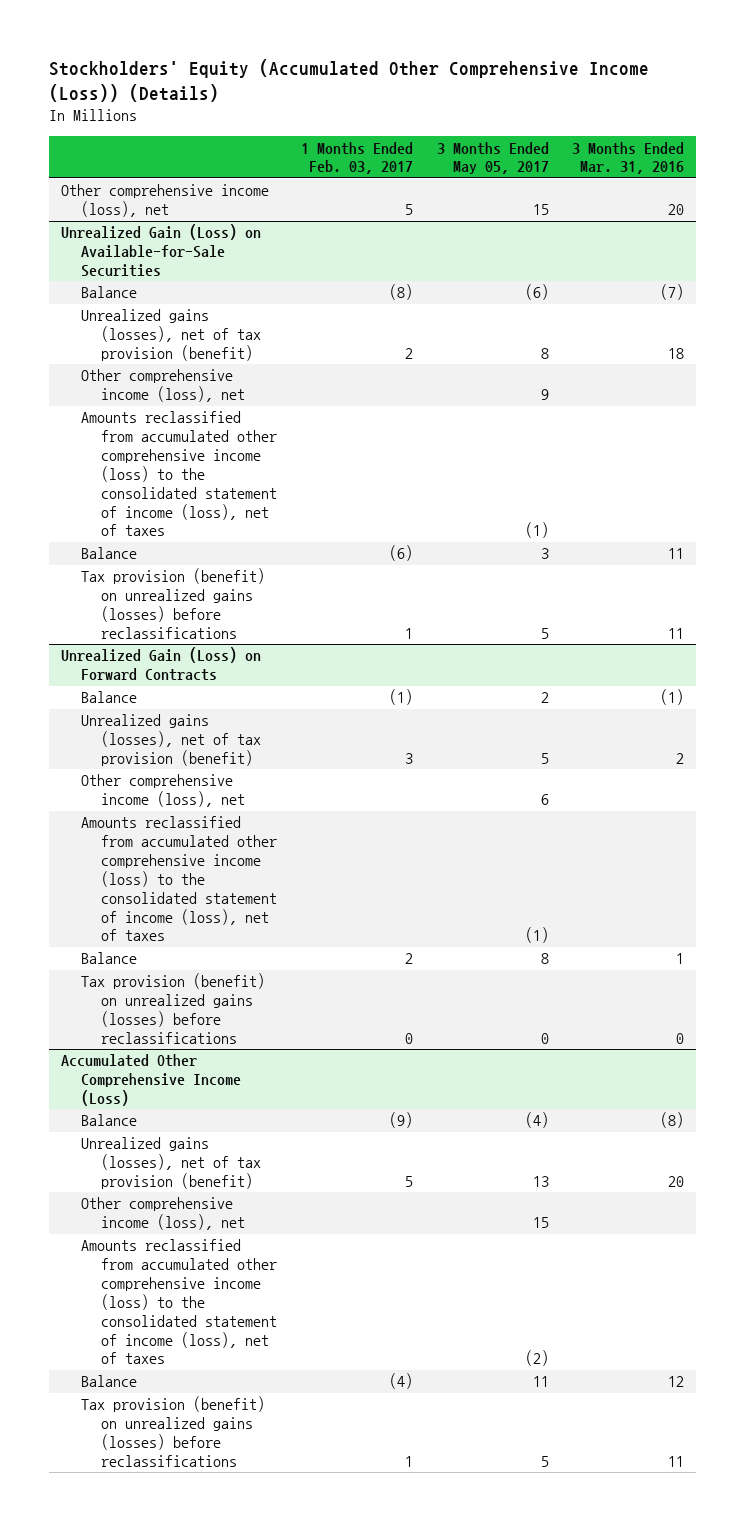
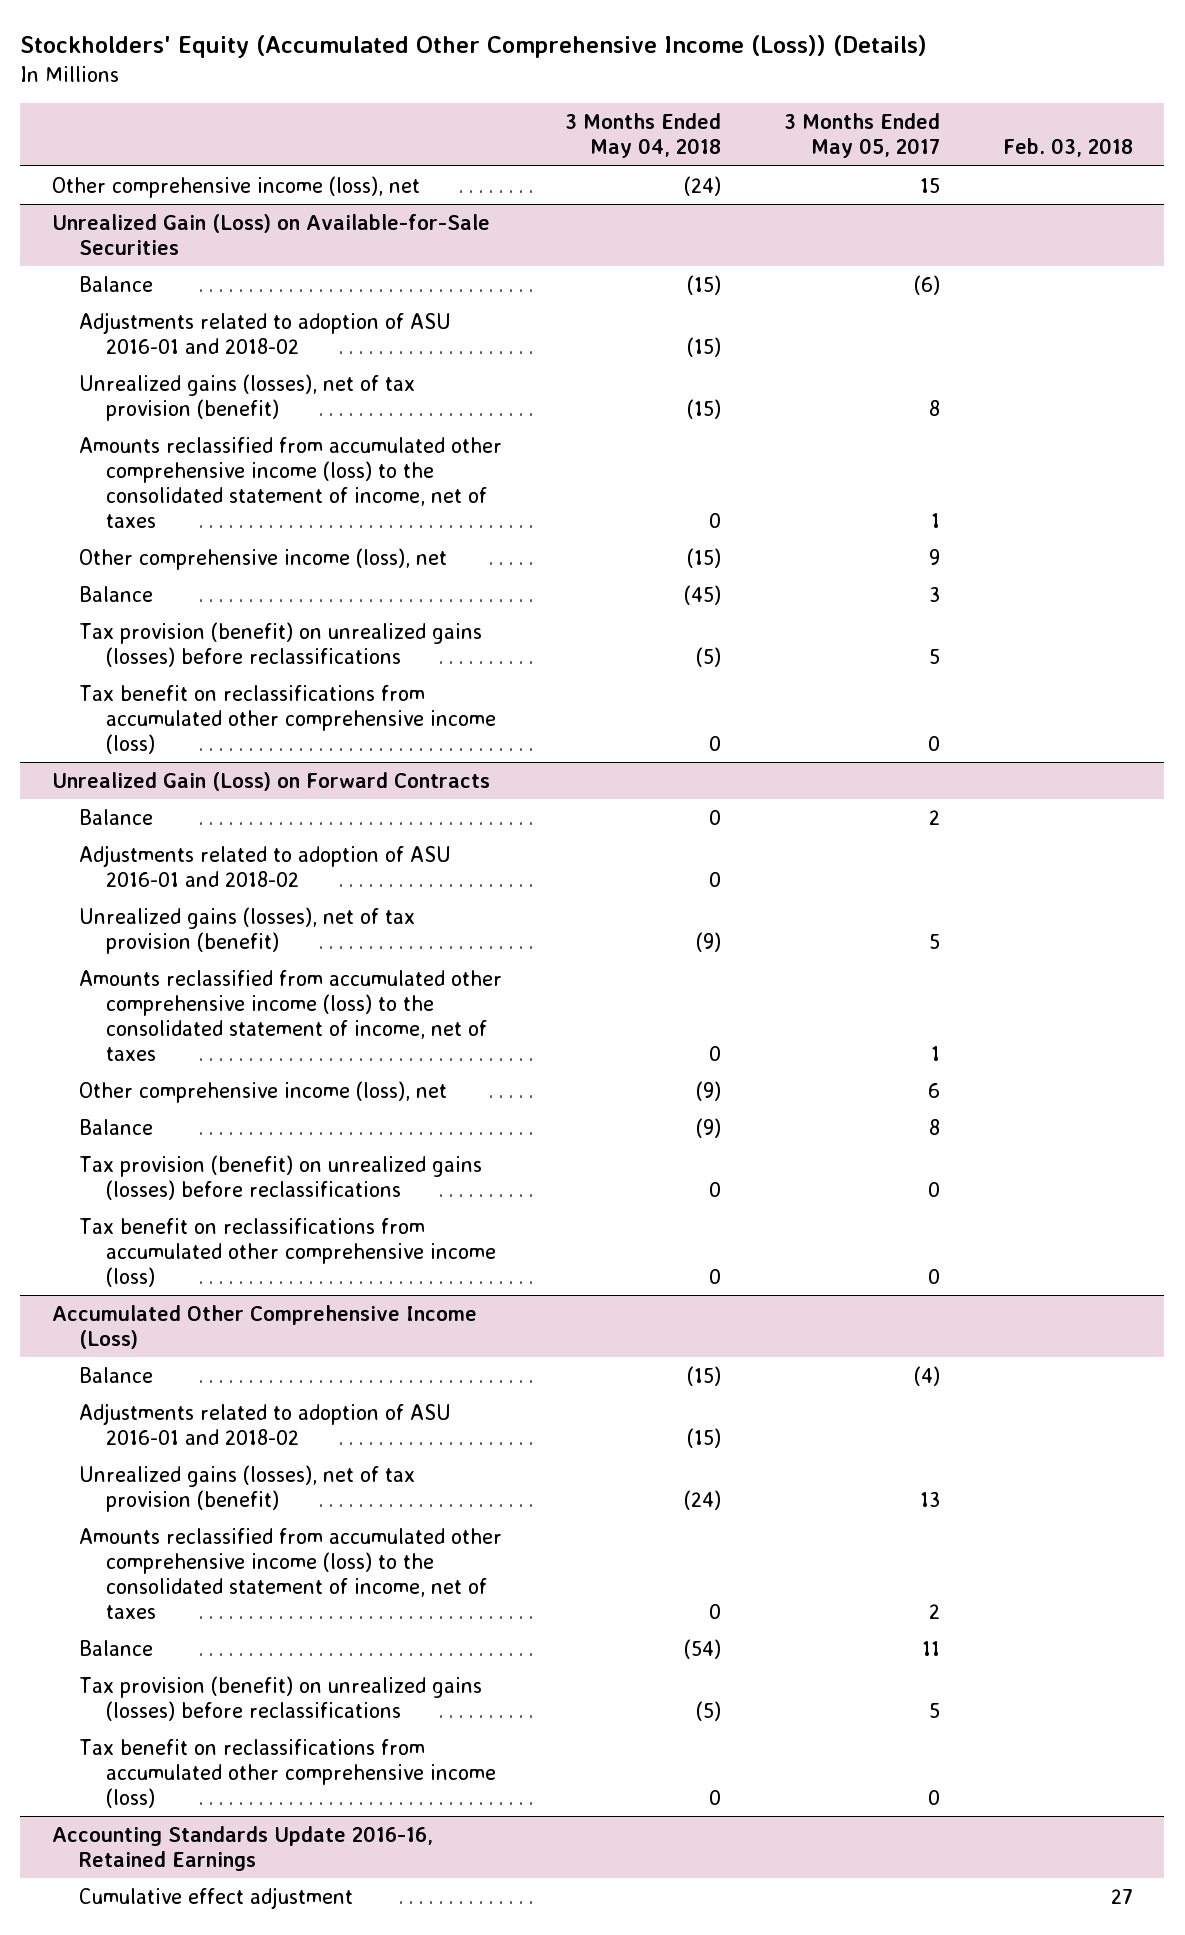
[300,141,413,175] 1 Months Ended Feb. 03, 2017 -> none
[572,141,685,175] 3 Months Ended Mar. 31, 2016 -> none
none -> [564,113,721,159] 3 Months Ended May 04, 2018
none -> [1002,138,1133,158] Feb. 03, 2018
none -> [78,311,451,354] Adjustments related to adoption of ASU 2016-01 and 2018-02
none -> [78,436,502,528] Amounts reclassified from accumulated other comprehensive income (loss) to the consolidated statement of income, net of taxes
[81,411,278,537] Amounts reclassified from accumulated other comprehensive income (loss) to the consolidated statement of income (loss), net of taxes -> none
none -> [78,684,496,754] Tax benefit on reclassifications from accumulated other comprehensive income (loss)
none -> [78,844,451,887] Adjustments related to adoption of ASU 2016-01 and 2018-02
none -> [78,969,502,1061] Amounts reclassified from accumulated other comprehensive income (loss) to the consolidated statement of income, net of taxes
[81,816,278,942] Amounts reclassified from accumulated other comprehensive income (loss) to the consolidated statement of income (loss), net of taxes -> none
none -> [78,1217,496,1287] Tax benefit on reclassifications from accumulated other comprehensive income (loss)
none -> [78,1402,451,1445] Adjustments related to adoption of ASU 2016-01 and 2018-02
[81,1197,246,1231] Other comprehensive income (loss), net -> none
[81,1239,278,1365] Amounts reclassified from accumulated other comprehensive income (loss) to the consolidated statement of income (loss), net of taxes -> [78,1527,502,1619] Amounts reclassified from accumulated other comprehensive income (loss) to the consolidated statement of income, net of taxes
[524,1350,549,1367] (2) -> [928,1603,940,1619] 2
none -> [78,1738,496,1808] Tax benefit on reclassifications from accumulated other comprehensive income (loss)
none -> [51,1825,433,1871] Accounting Standards Update 2016-16, Retained Earnings
none -> [78,1886,353,1909] Cumulative effect adjustment

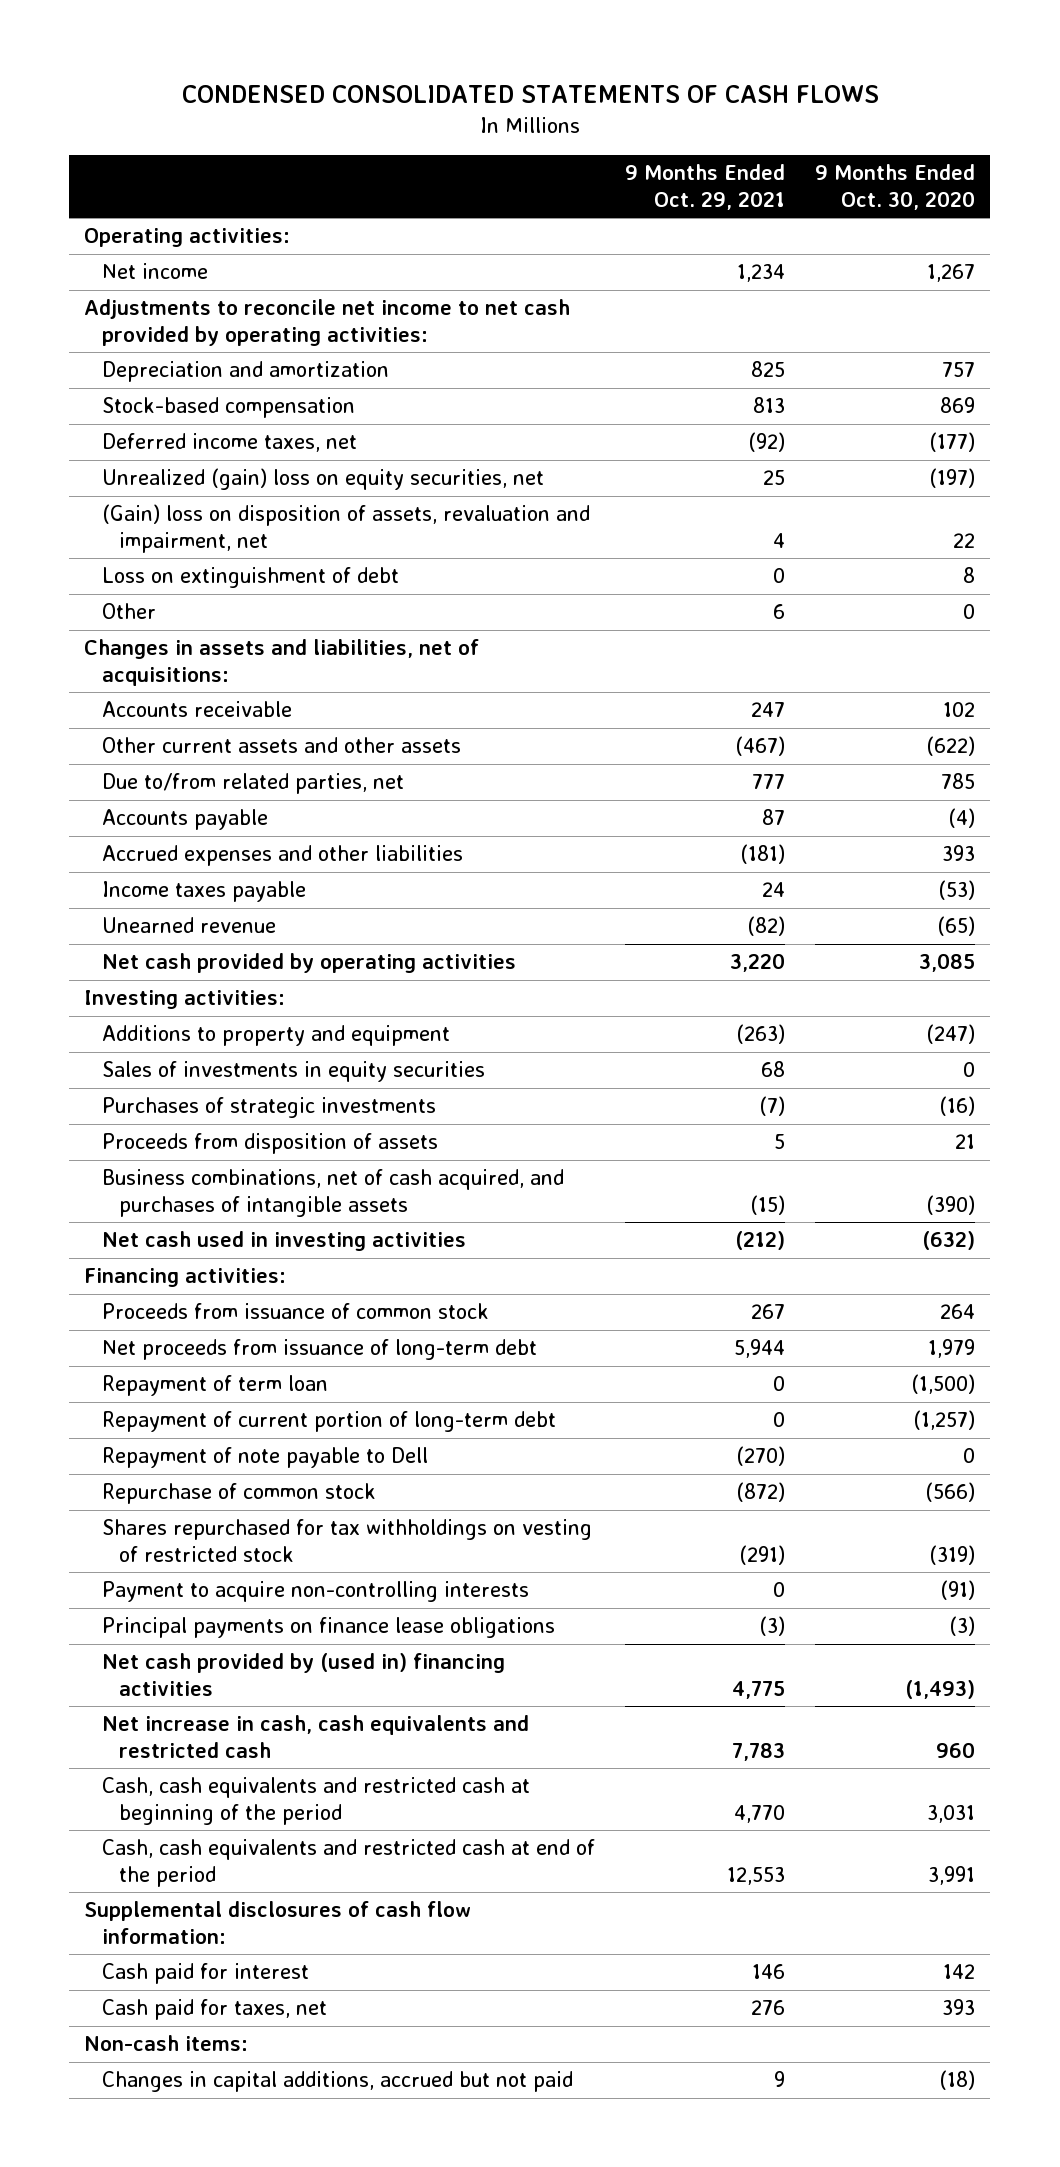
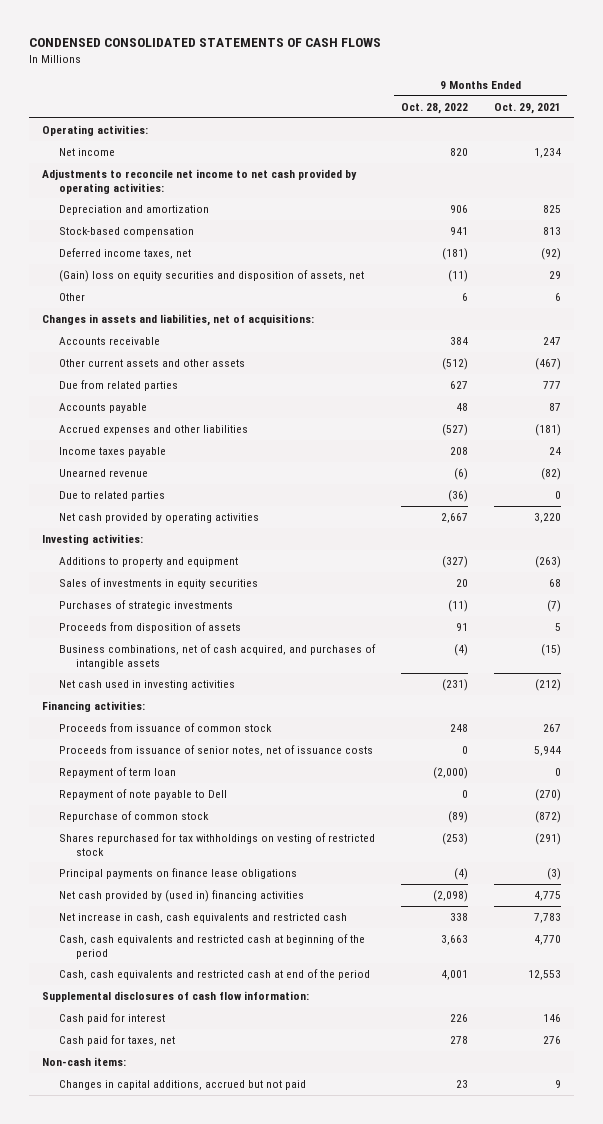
[815,164,976,210] 9 Months Ended Oct. 30, 2020 -> none
none -> [400,102,468,114] Oct. 28, 2022
[101,504,590,553] (Gain) loss on disposition of assets, revaluation and impairment, net -> none
[101,567,399,589] Loss on extinguishment of debt -> none
[101,468,544,491] Unrealized (gain) loss on equity securities, net -> [59,269,365,282] (Gain) loss on equity securities and disposition of assets, net
[763,470,786,486] 25 -> [548,270,561,279] 29
[101,773,404,795] Due to/from related parties, net -> [59,379,179,391] Due from related parties
none -> [59,490,166,501] Due to related parties
[101,1339,537,1361] Net proceeds from issuance of long-term debt -> [59,744,374,756] Proceeds from issuance of senior notes, net of issuance costs
[101,1411,556,1433] Repayment of current portion of long-term debt -> none
[101,1581,529,1603] Payment to acquire non-controlling interests -> none

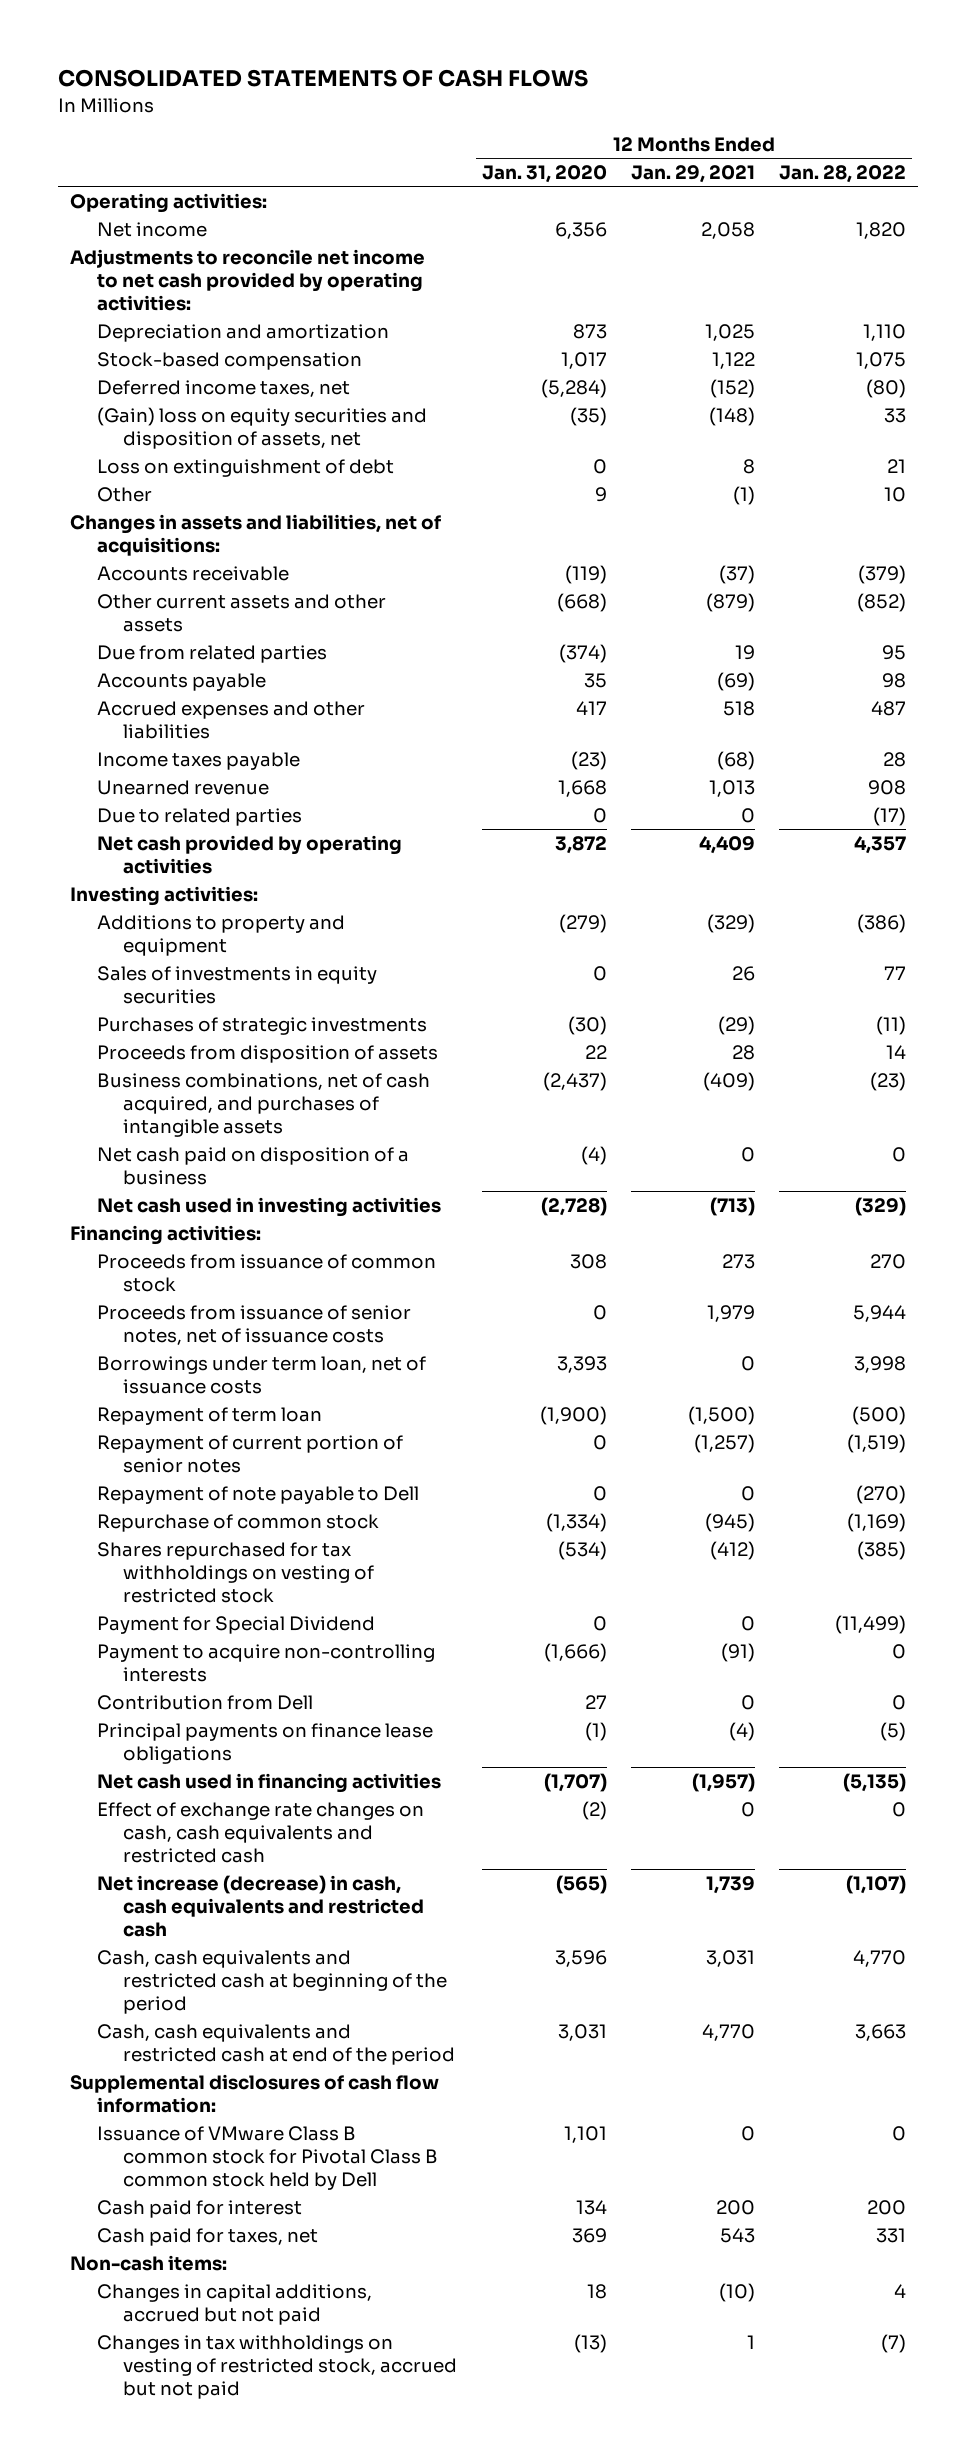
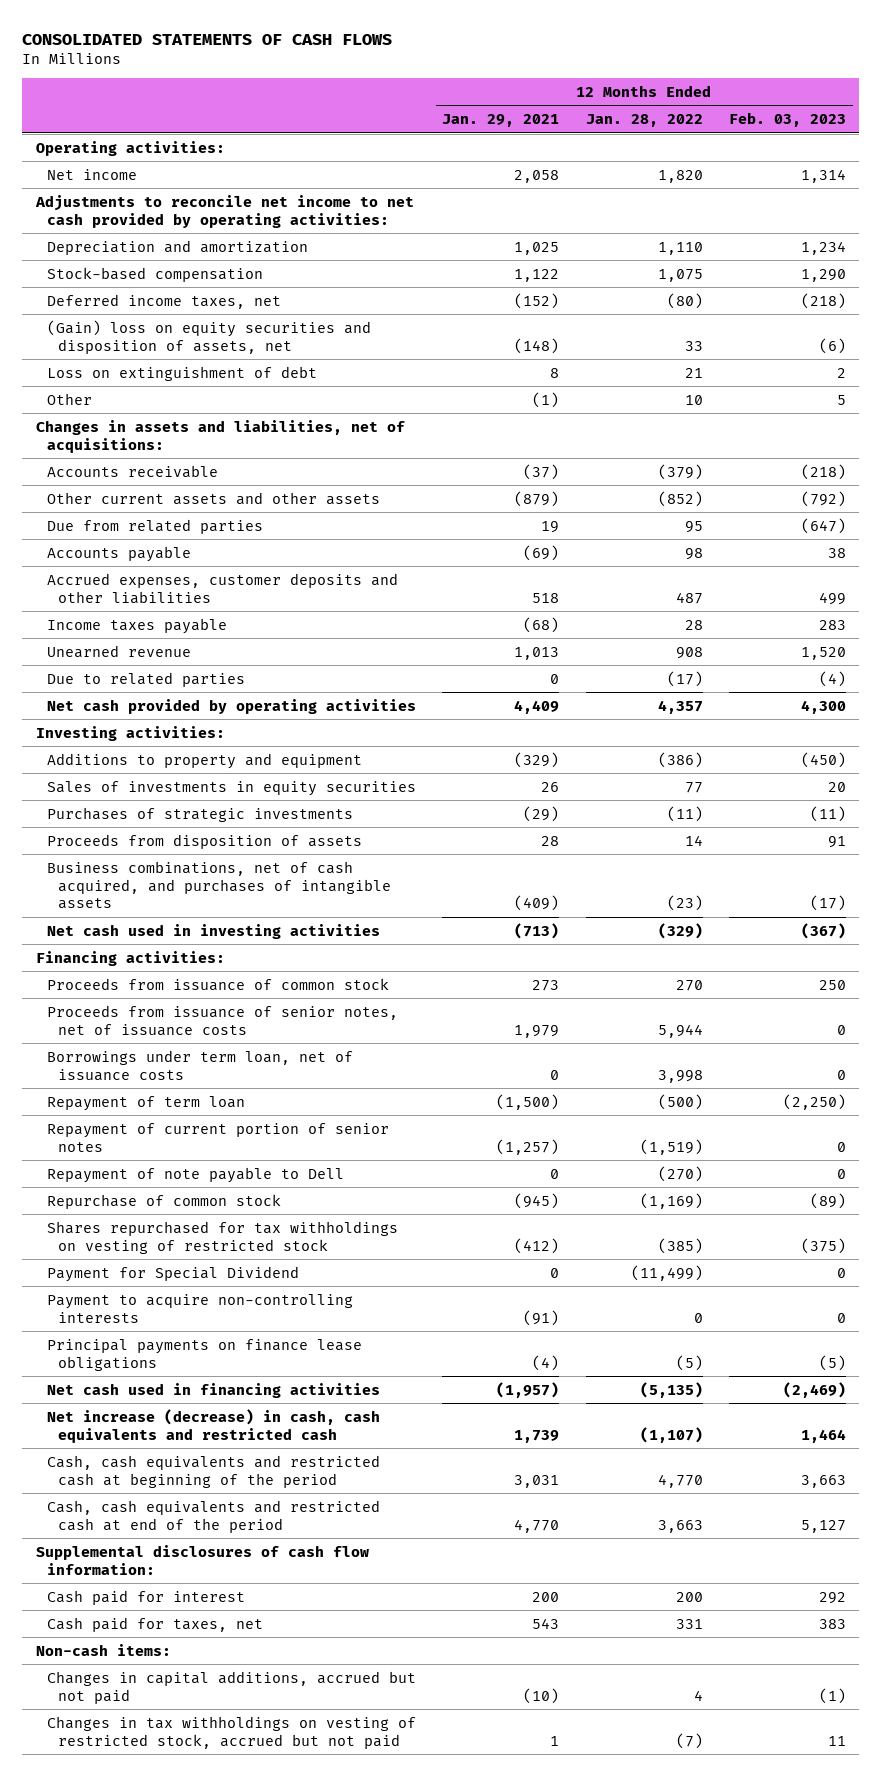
[481,165,607,184] Jan. 31, 2020 -> none
none -> [729,112,847,128] Feb. 03, 2023
[96,700,365,739] Accrued expenses and other liabilities -> [47,572,399,604] Accrued expenses, customer deposits and other liabilities
[96,1146,409,1185] Net cash paid on disposition of a business -> none
[96,1694,313,1710] Contribution from Dell -> none
[96,1801,424,1863] Effect of exchange rate changes on cash, cash equivalents and restricted cash -> none
[96,2125,439,2190] Issuance of VMware Class B common stock for Pivotal Class B common stock held by Dell -> none

